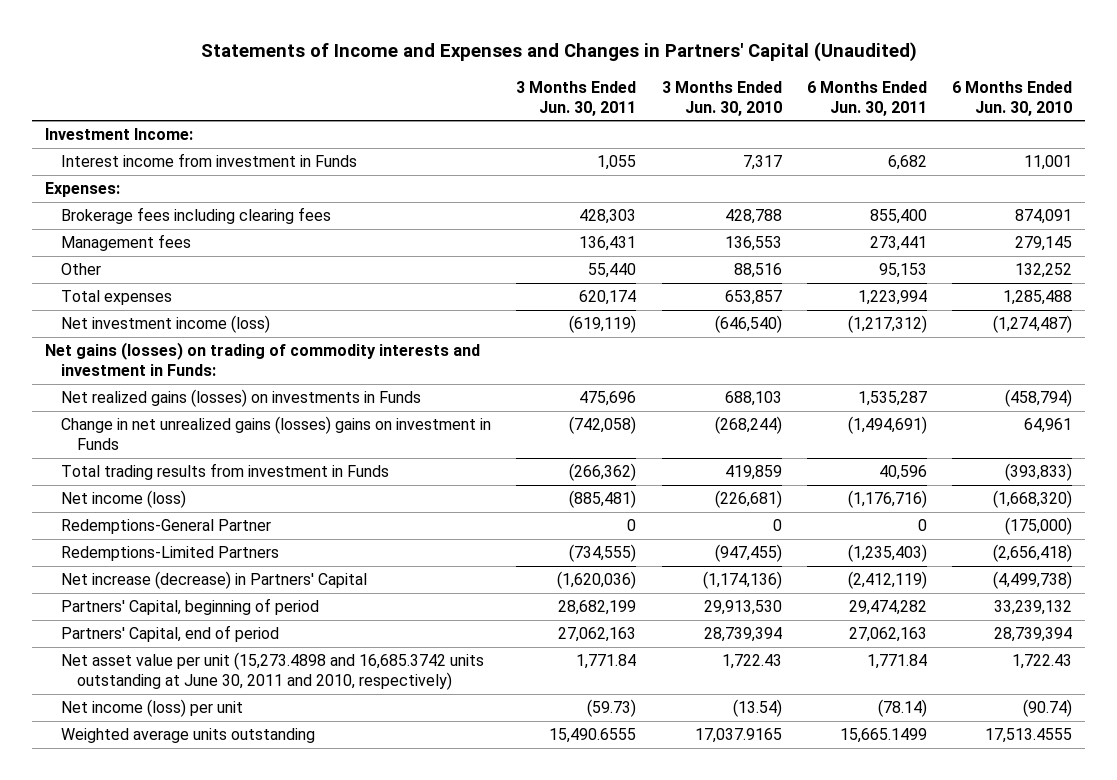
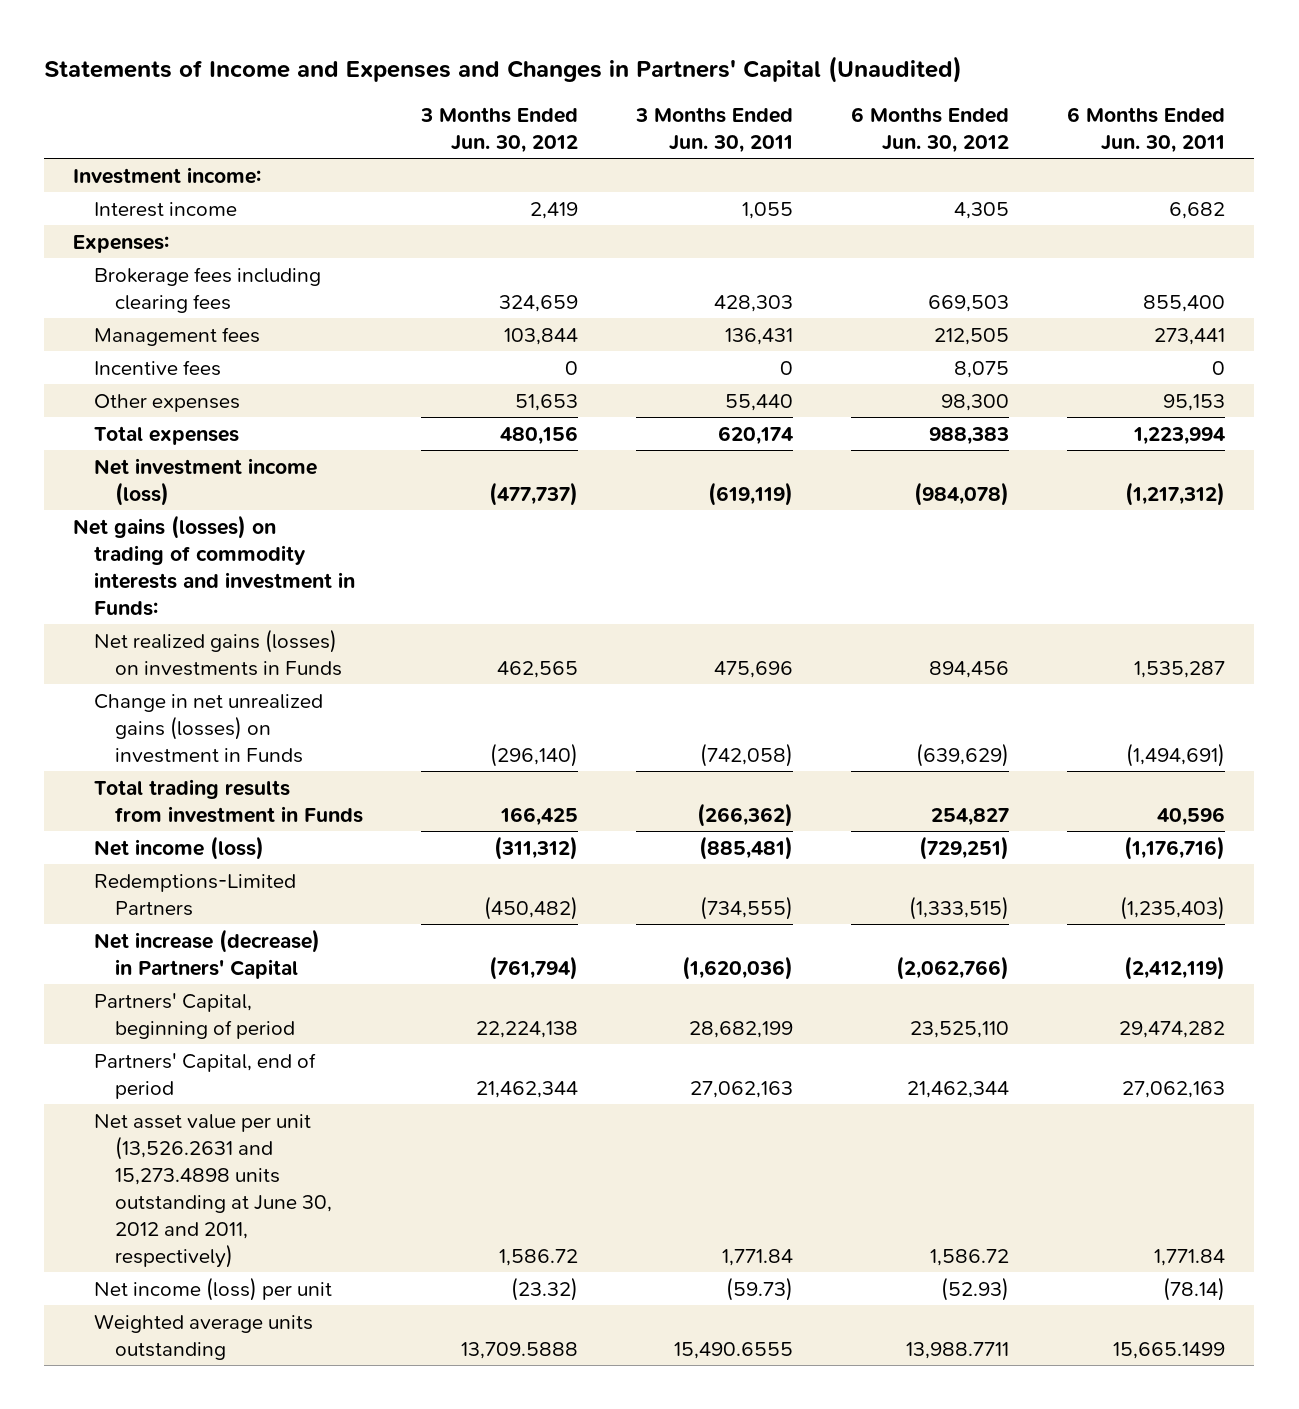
[661,80,782,116] 3 Months Ended Jun. 30, 2010 -> none
[952,80,1073,116] 6 Months Ended Jun. 30, 2010 -> none
none -> [419,106,578,153] 3 Months Ended Jun. 30, 2012
none -> [851,106,1010,153] 6 Months Ended Jun. 30, 2012
[44,128,193,141] Investment Income: -> [73,166,262,184] Investment income:
[60,153,357,168] Interest income from investment in Funds -> [94,201,238,217] Interest income
none -> [94,359,222,376] Incentive fees
[60,263,101,276] Other -> [94,393,241,412] Other expenses
[60,416,491,451] Change in net unrealized gains (losses) gains on investment in Funds -> [94,693,324,763] Change in net unrealized gains (losses) on investment in Funds
[60,519,271,535] Redemptions-General Partner -> none
[60,652,484,691] Net asset value per unit (15,273.4898 and 16,685.3742 units outstanding at June 30, 2011 and 2010, respectively) -> [94,1113,332,1268] Net asset value per unit (13,526.2631 and 15,273.4898 units outstanding at June 30, 2012 and 2011, respectively)

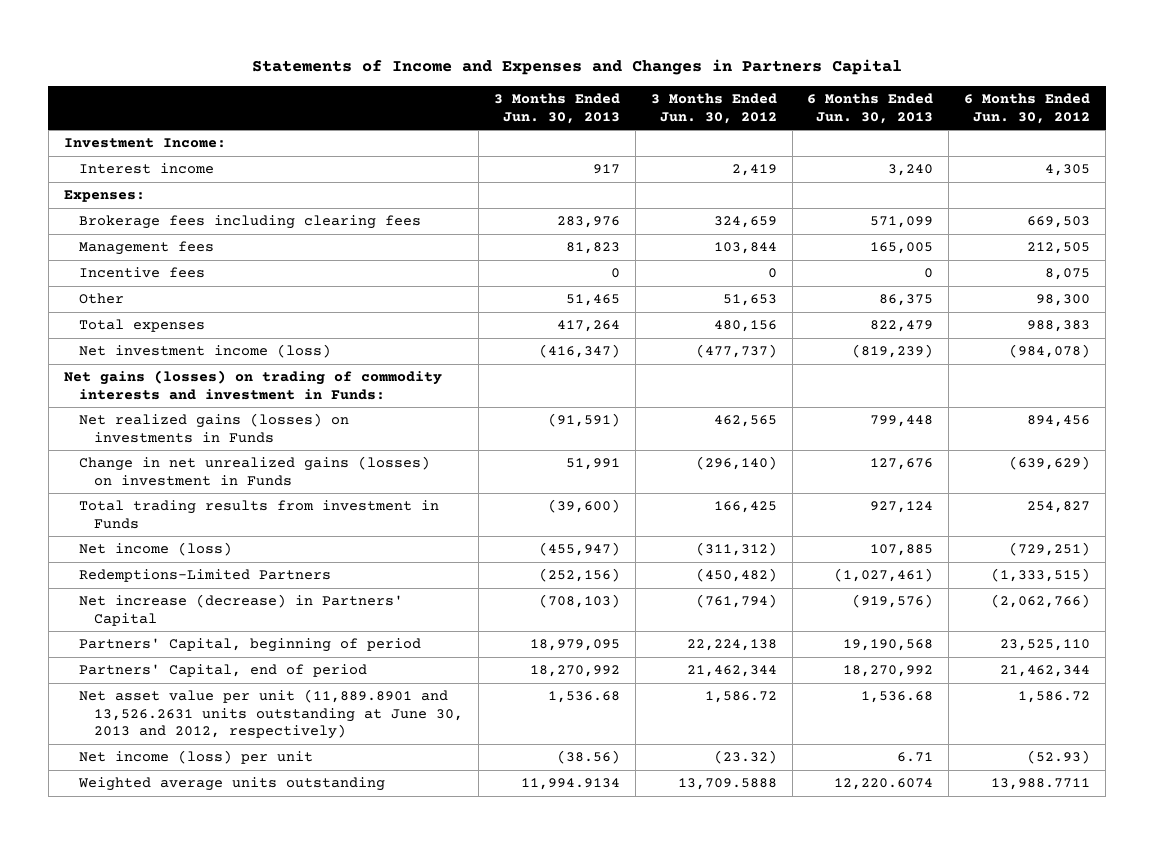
[44,55,963,83] Statements of Income and Expenses and Changes in Partners' Capital (Unaudited) -> [252,59,903,76] Statements of Income and Expenses and Changes in Partners Capital
[634,106,793,153] 3 Months Ended Jun. 30, 2011 -> none
[1067,106,1226,153] 6 Months Ended Jun. 30, 2011 -> none
none -> [493,93,620,124] 3 Months Ended Jun. 30, 2013
none -> [807,93,934,124] 6 Months Ended Jun. 30, 2013
[73,166,262,184] Investment income: -> [63,138,226,149] Investment Income:
[94,393,241,412] Other expenses -> [78,293,124,305] Other
[94,1113,332,1268] Net asset value per unit (13,526.2631 and 15,273.4898 units outstanding at June 30, 2012 and 2011, respectively) -> [78,689,463,740] Net asset value per unit (11,889.8901 and 13,526.2631 units outstanding at June 30, 2013 and 2012, respectively)

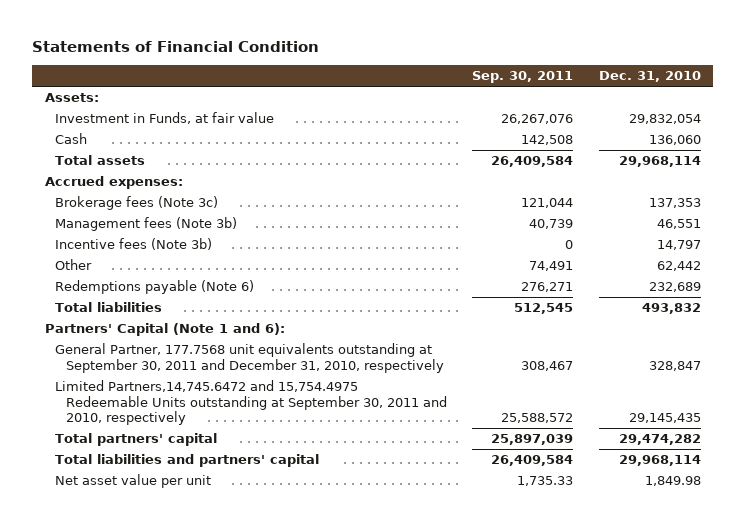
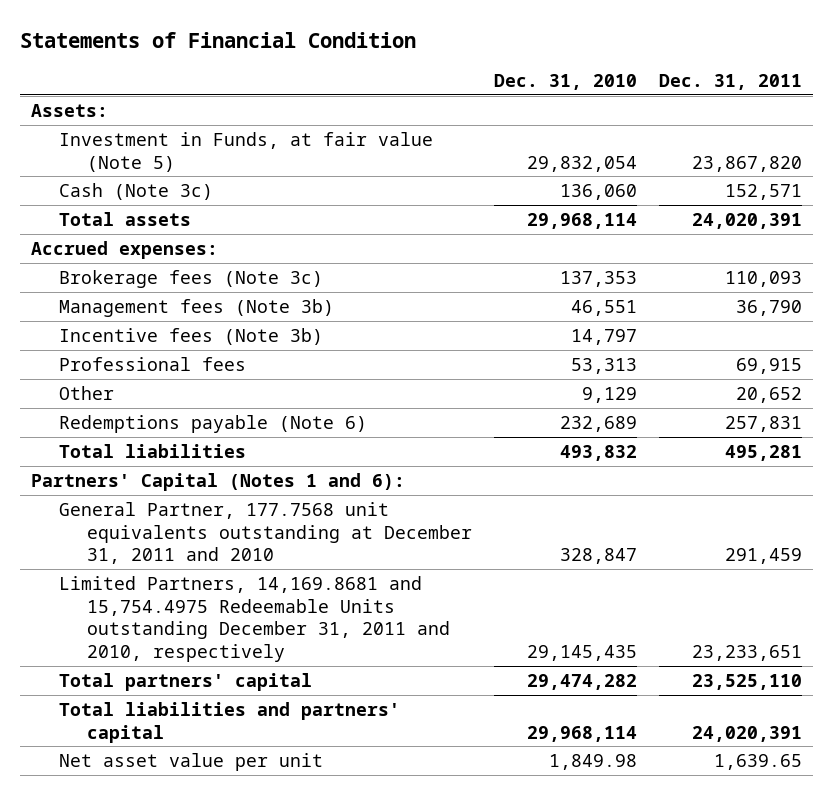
[472,71,574,84] Sep. 30, 2011 -> none
none -> [658,73,802,90] Dec. 31, 2011
[55,112,275,125] Investment in Funds, at fair value -> [59,131,434,172] Investment in Funds, at fair value (Note 5)
[55,133,88,145] Cash -> [59,182,214,200] Cash (Note 3c)
none -> [59,356,247,371] Professional fees
[656,261,701,272] 62,442 -> [581,386,637,403] 9,129
[44,323,285,337] Partners' Capital (Note 1 and 6): -> [31,472,406,491] Partners' Capital (Notes 1 and 6):
[55,343,444,373] General Partner, 177.7568 unit equivalents outstanding at September 30, 2011 and December 31, 2010, respectively -> [59,501,472,565] General Partner, 177.7568 unit equivalents outstanding at December 31, 2011 and 2010
[55,380,447,426] Limited Partners,14,745.6472 and 15,754.4975 Redeemable Units outstanding at September 30, 2011 and 2010, respectively -> [59,575,450,663] Limited Partners, 14,169.8681 and 15,754.4975 Redeemable Units outstanding December 31, 2011 and 2010, respectively

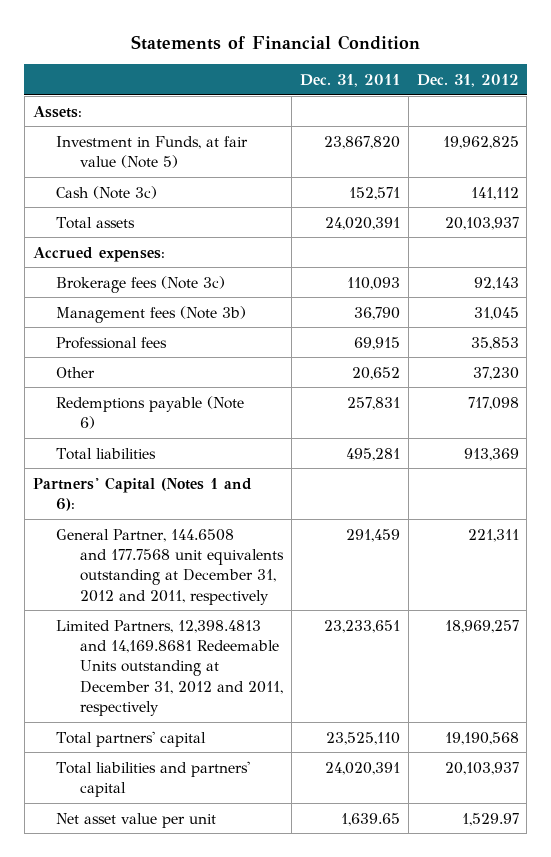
[493,73,637,90] Dec. 31, 2010 -> none
none -> [416,74,519,88] Dec. 31, 2012
[59,327,324,345] Incentive fees (Note 3b) -> none
[59,501,472,565] General Partner, 177.7568 unit equivalents outstanding at December 31, 2011 and 2010 -> [56,528,285,605] General Partner, 144.6508 and 177.7568 unit equivalents outstanding at December 31, 2012 and 2011, respectively
[59,575,450,663] Limited Partners, 14,169.8681 and 15,754.4975 Redeemable Units outstanding December 31, 2011 and 2010, respectively -> [56,619,284,717] Limited Partners, 12,398.4813 and 14,169.8681 Redeemable Units outstanding at December 31, 2012 and 2011, respectively

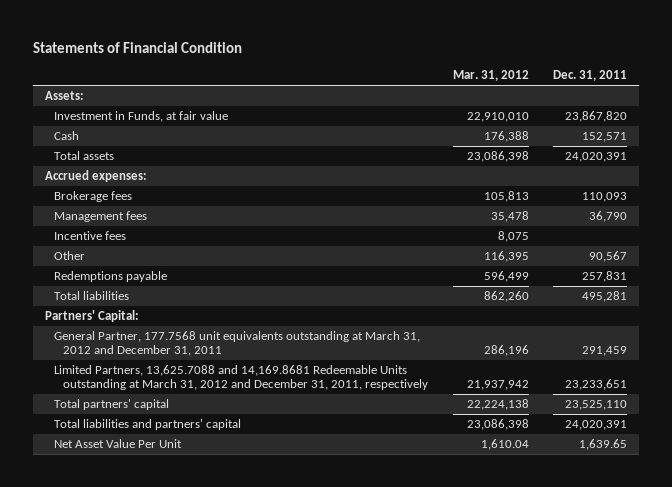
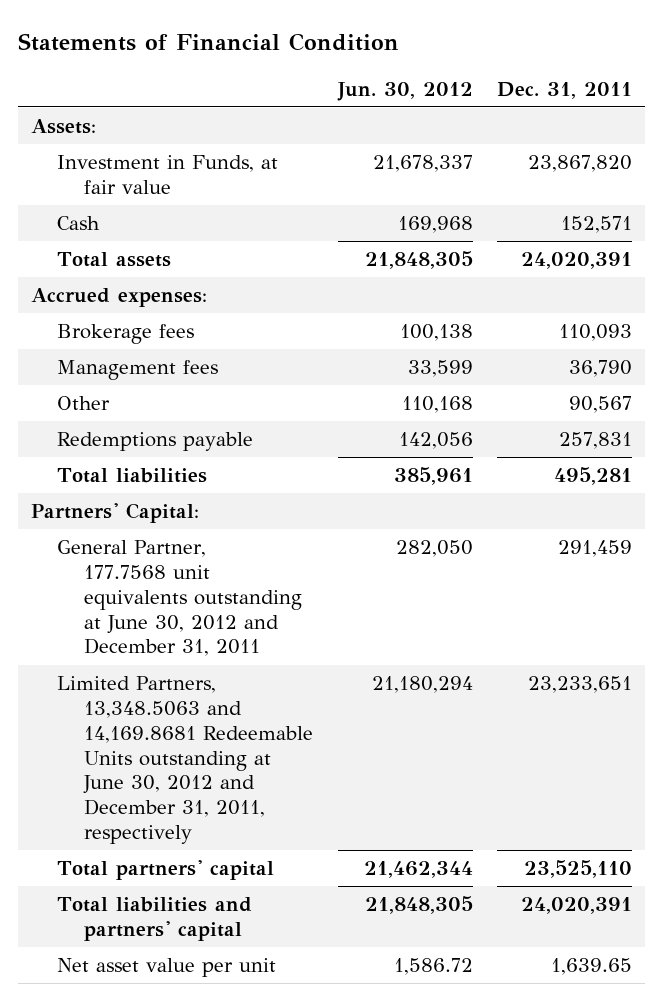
[452,69,529,81] Mar. 31, 2012 -> none
none -> [336,81,473,101] Jun. 30, 2012
[54,231,127,241] Incentive fees -> none
[54,331,421,357] General Partner, 177.7568 unit equivalents outstanding at March 31, 2012 and December 31, 2011 -> [57,540,303,657] General Partner, 177.7568 unit equivalents outstanding at June 30, 2012 and December 31, 2011
[54,365,429,391] Limited Partners, 13,625.7088 and 14,169.8681 Redeemable Units outstanding at March 31, 2012 and December 31, 2011, respectively -> [57,676,314,844] Limited Partners, 13,348.5063 and 14,169.8681 Redeemable Units outstanding at June 30, 2012 and December 31, 2011, respectively
[54,439,183,449] Net Asset Value Per Unit -> [57,958,277,978] Net asset value per unit

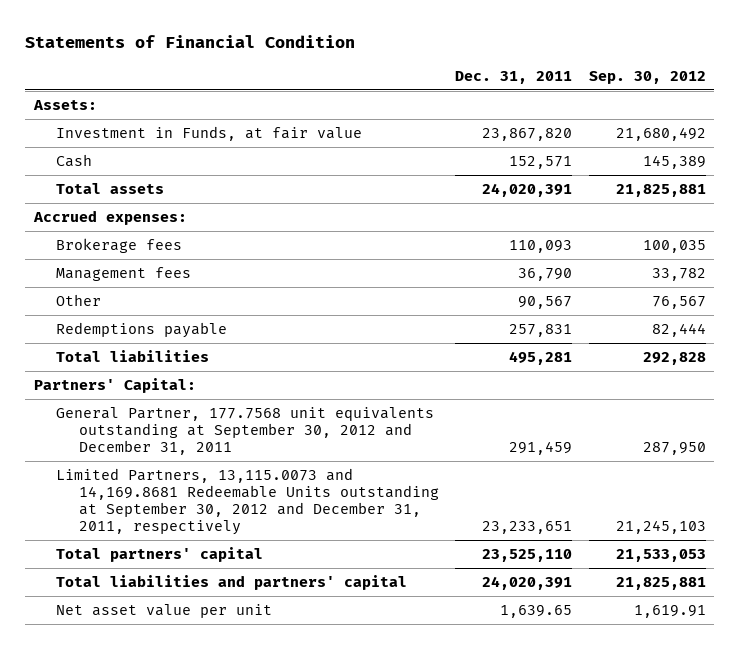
[336,81,473,101] Jun. 30, 2012 -> none
none -> [588,71,706,85] Sep. 30, 2012
[57,540,303,657] General Partner, 177.7568 unit equivalents outstanding at June 30, 2012 and December 31, 2011 -> [56,406,435,456] General Partner, 177.7568 unit equivalents outstanding at September 30, 2012 and December 31, 2011
[57,676,314,844] Limited Partners, 13,348.5063 and 14,169.8681 Redeemable Units outstanding at June 30, 2012 and December 31, 2011, respectively -> [56,467,439,536] Limited Partners, 13,115.0073 and 14,169.8681 Redeemable Units outstanding at September 30, 2012 and December 31, 2011, respectively

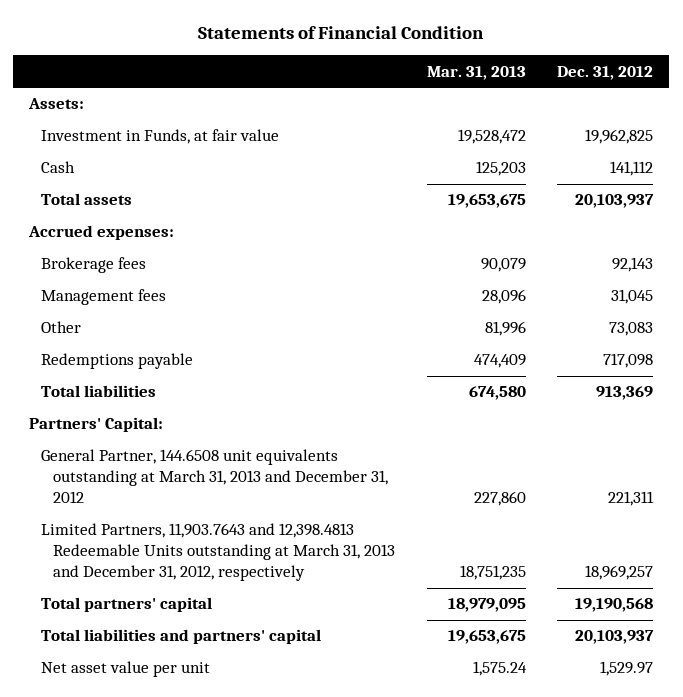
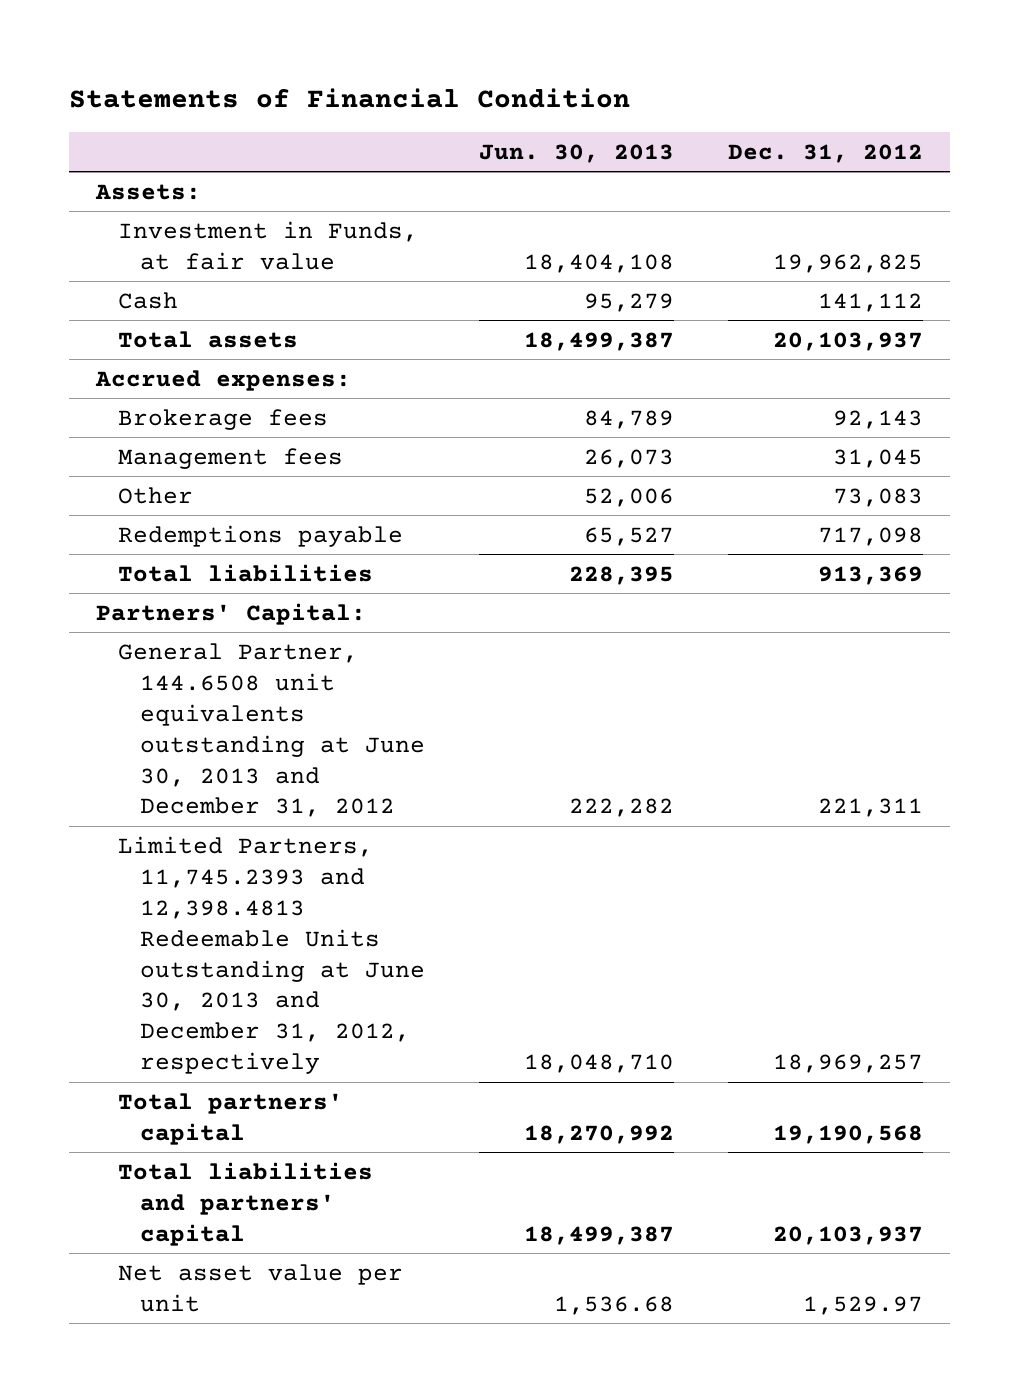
[426,65,526,80] Mar. 31, 2013 -> none
none -> [478,143,674,163] Jun. 30, 2013
[41,449,389,504] General Partner, 144.6508 unit equivalents outstanding at March 31, 2013 and December 31, 2012 -> [118,642,426,818] General Partner, 144.6508 unit equivalents outstanding at June 30, 2013 and December 31, 2012
[41,523,396,582] Limited Partners, 11,903.7643 and 12,398.4813 Redeemable Units outstanding at March 31, 2013 and December 31, 2012, respectively -> [118,835,426,1075] Limited Partners, 11,745.2393 and 12,398.4813 Redeemable Units outstanding at June 30, 2013 and December 31, 2012, respectively

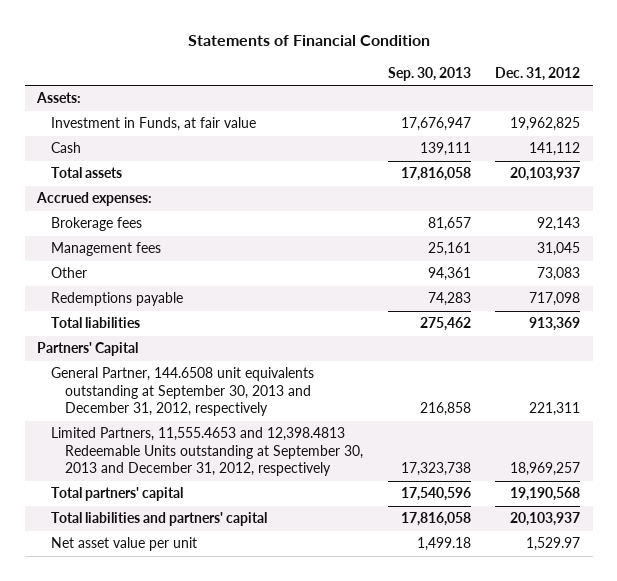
[478,143,674,163] Jun. 30, 2013 -> none
none -> [387,66,471,81] Sep. 30, 2013
[95,602,366,625] Partners' Capital: -> [37,342,139,357] Partners' Capital
[118,642,426,818] General Partner, 144.6508 unit equivalents outstanding at June 30, 2013 and December 31, 2012 -> [51,367,315,417] General Partner, 144.6508 unit equivalents outstanding at September 30, 2013 and December 31, 2012, respectively
[118,835,426,1075] Limited Partners, 11,745.2393 and 12,398.4813 Redeemable Units outstanding at June 30, 2013 and December 31, 2012, respectively -> [51,427,364,477] Limited Partners, 11,555.4653 and 12,398.4813 Redeemable Units outstanding at September 30, 2013 and December 31, 2012, respectively

